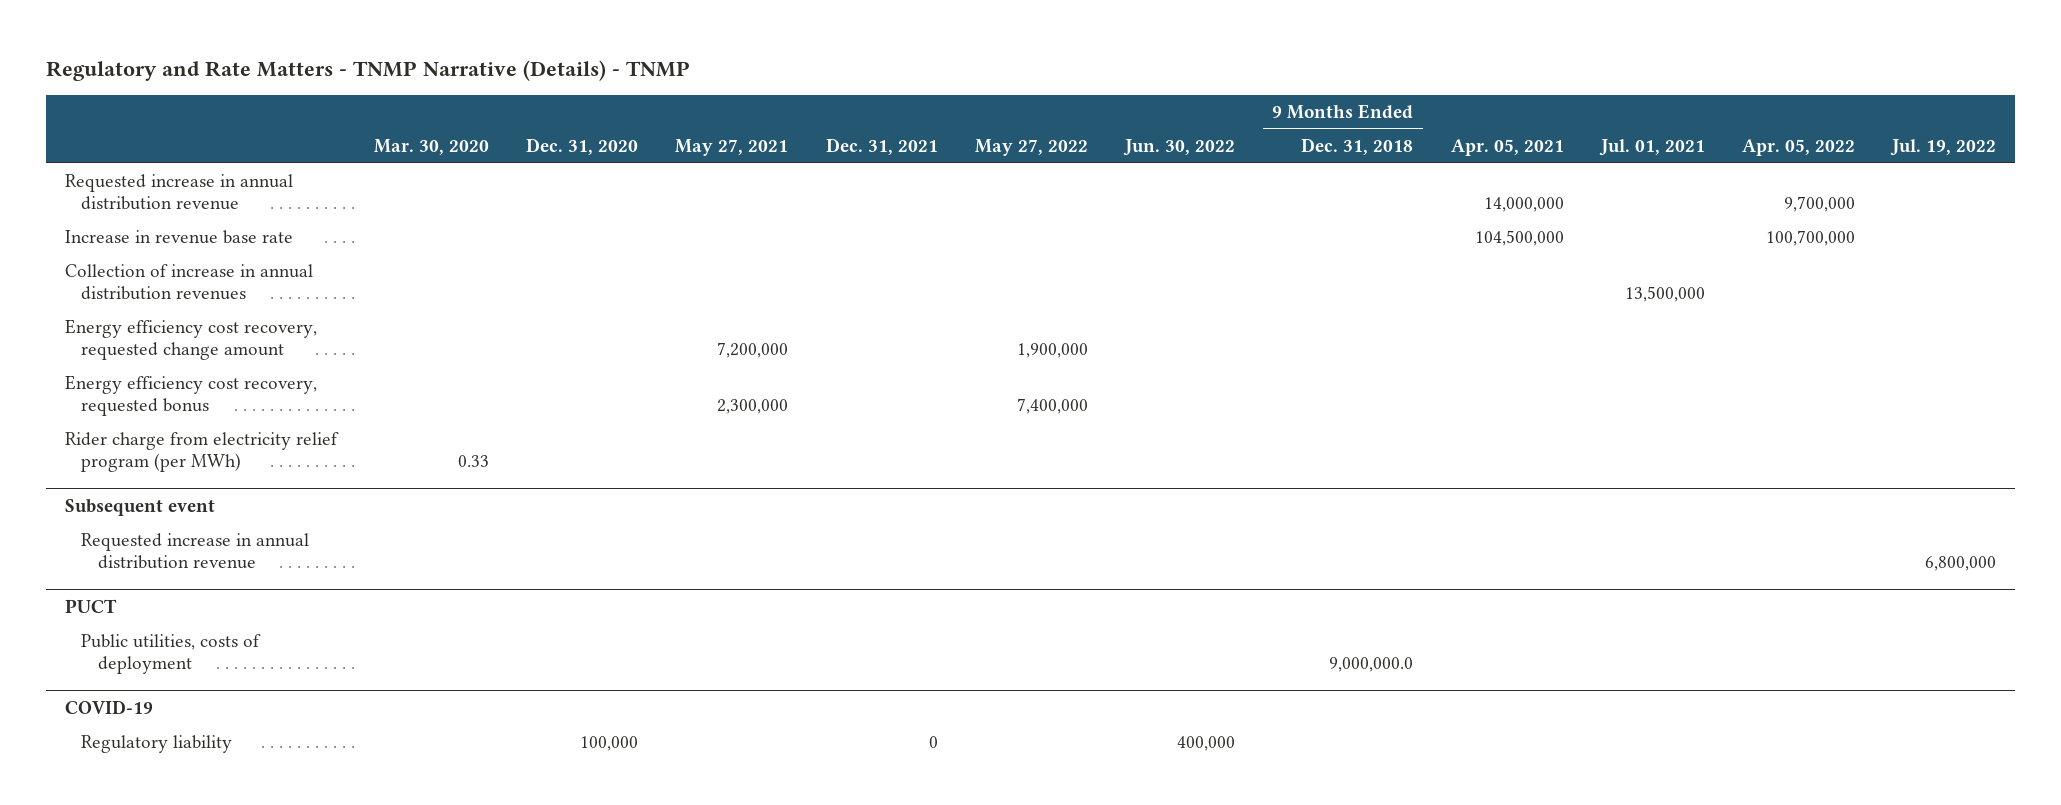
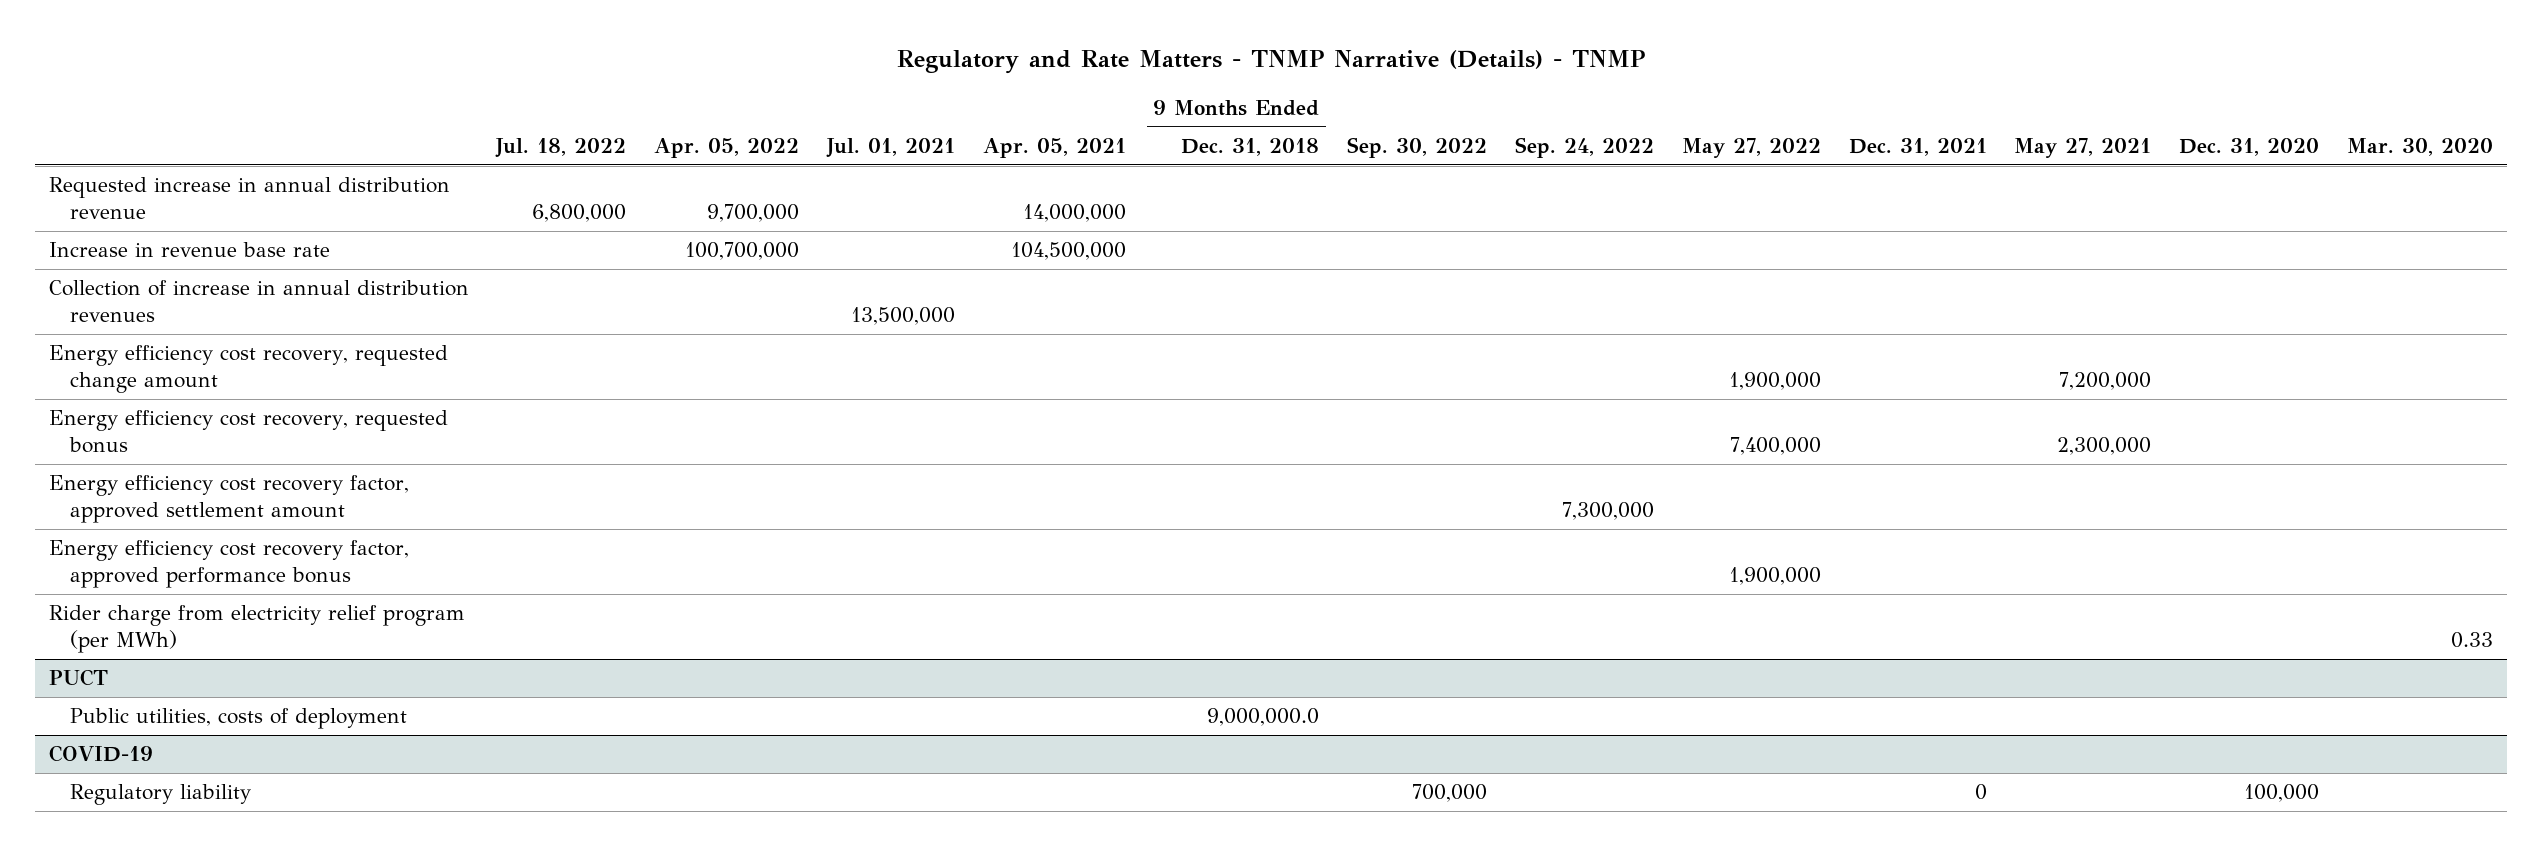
[1123,138,1236,156] Jun. 30, 2022 -> none
[1890,138,1997,156] Jul. 19, 2022 -> none
none -> [495,138,627,159] Jul. 18, 2022
none -> [1347,137,1488,159] Sep. 30, 2022
none -> [1515,137,1655,159] Sep. 24, 2022
none -> [48,475,409,524] Energy efficiency cost recovery factor, approved settlement amount
none -> [48,540,409,589] Energy efficiency cost recovery factor, approved performance bonus
[64,499,215,517] Subsequent event -> none
[81,533,310,570] Requested increase in annual distribution revenue -> none

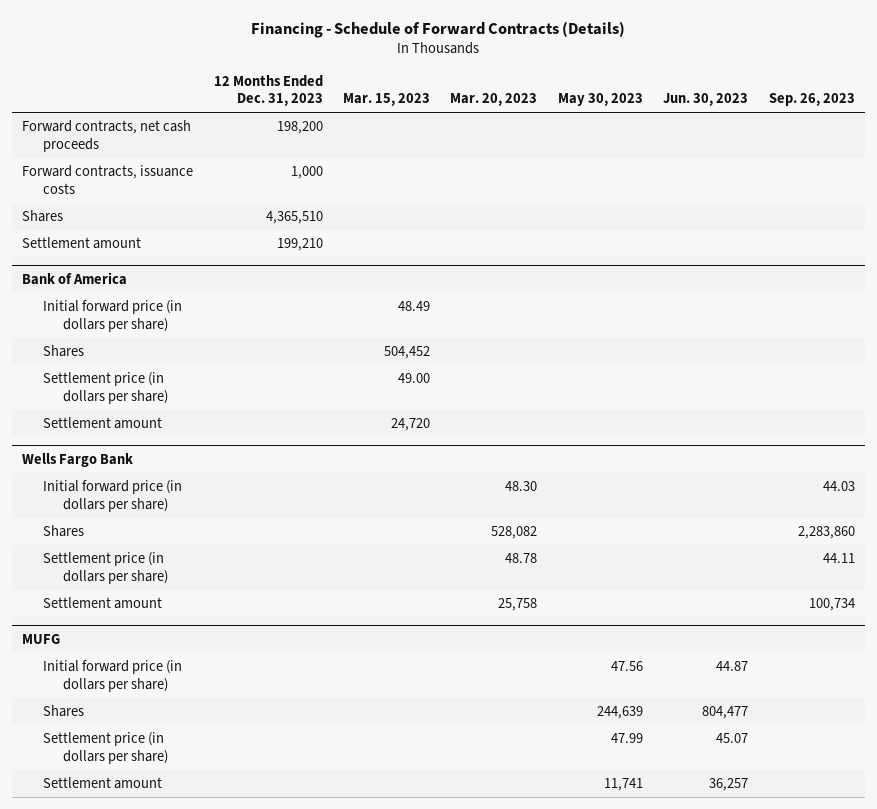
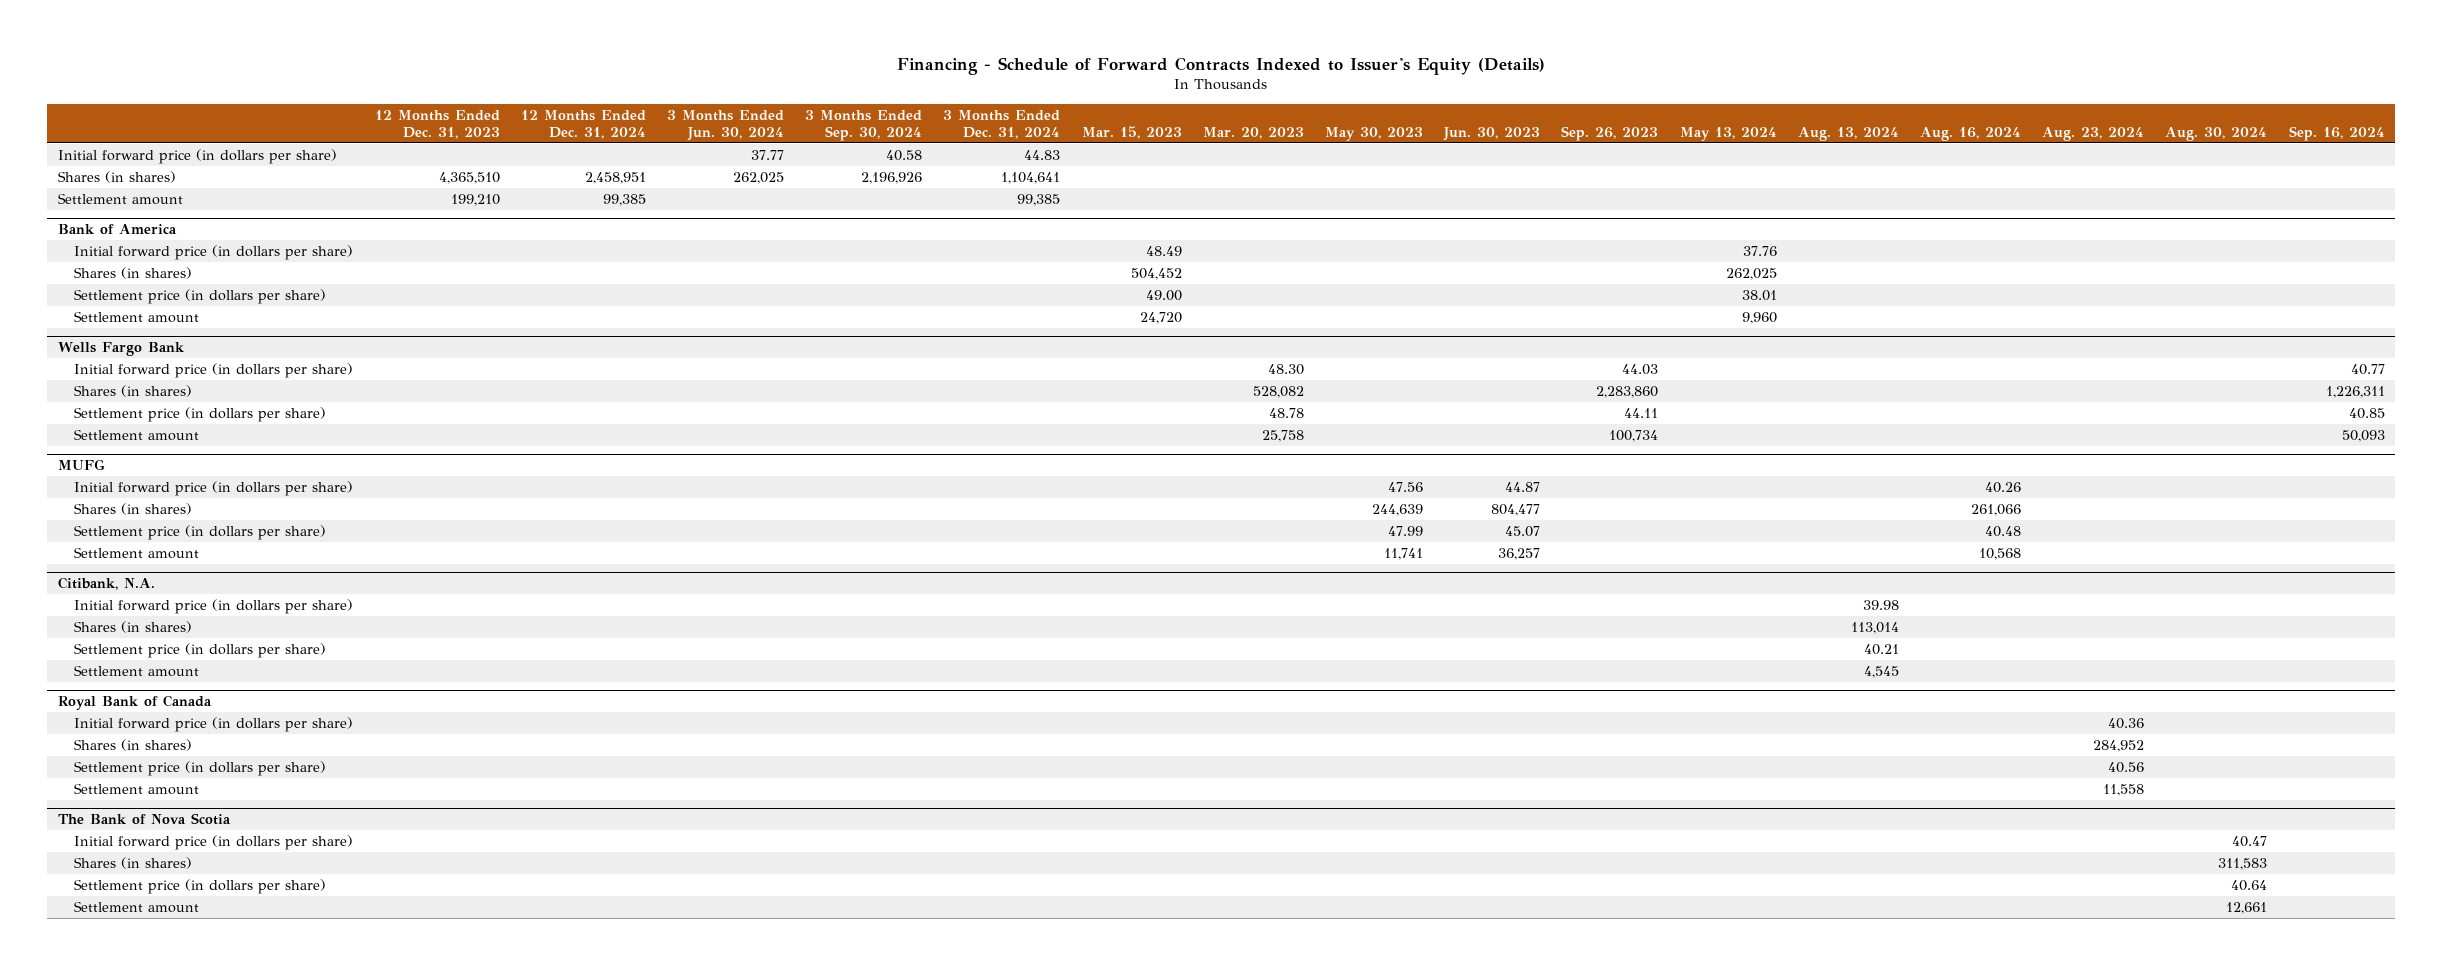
[251,20,626,38] Financing - Schedule of Forward Contracts (Details) -> [897,56,1546,75] Financing - Schedule of Forward Contracts Indexed to Issuer's Equity (Details)
none -> [520,109,646,139] 12 Months Ended Dec. 31, 2024
none -> [667,109,785,141] 3 Months Ended Jun. 30, 2024
none -> [805,109,923,141] 3 Months Ended Sep. 30, 2024
none -> [943,109,1061,139] 3 Months Ended Dec. 31, 2024
none -> [1679,126,1777,141] May 13, 2024
none -> [1797,126,1899,141] Aug. 13, 2024
none -> [1920,126,2022,141] Aug. 16, 2024
none -> [2042,126,2145,141] Aug. 23, 2024
none -> [2165,126,2268,141] Aug. 30, 2024
none -> [2288,125,2385,141] Sep. 16, 2024
[22,120,192,152] Forward contracts, net cash proceeds -> none
[22,165,194,194] Forward contracts, issuance costs -> none
none -> [57,148,337,164] Initial forward price (in dollars per share)
[22,210,64,223] Shares -> [57,170,176,183] Shares (in shares)
[42,345,84,358] Shares -> [74,266,193,279] Shares (in shares)
[42,525,84,538] Shares -> [74,384,193,397] Shares (in shares)
[42,705,84,718] Shares -> [74,502,193,515] Shares (in shares)
none -> [57,577,155,591] Citibank, N.A.
none -> [74,598,354,614] Initial forward price (in dollars per share)
none -> [74,620,193,633] Shares (in shares)
none -> [74,642,327,658] Settlement price (in dollars per share)
none -> [74,664,200,677] Settlement amount
none -> [57,695,212,711] Royal Bank of Canada
none -> [74,716,354,732] Initial forward price (in dollars per share)
none -> [74,738,193,751] Shares (in shares)
none -> [74,760,327,776] Settlement price (in dollars per share)
none -> [74,782,200,795] Settlement amount
none -> [57,813,231,826] The Bank of Nova Scotia
none -> [74,834,354,850] Initial forward price (in dollars per share)
none -> [74,856,193,869] Shares (in shares)
none -> [74,878,327,894] Settlement price (in dollars per share)
none -> [74,900,200,913] Settlement amount

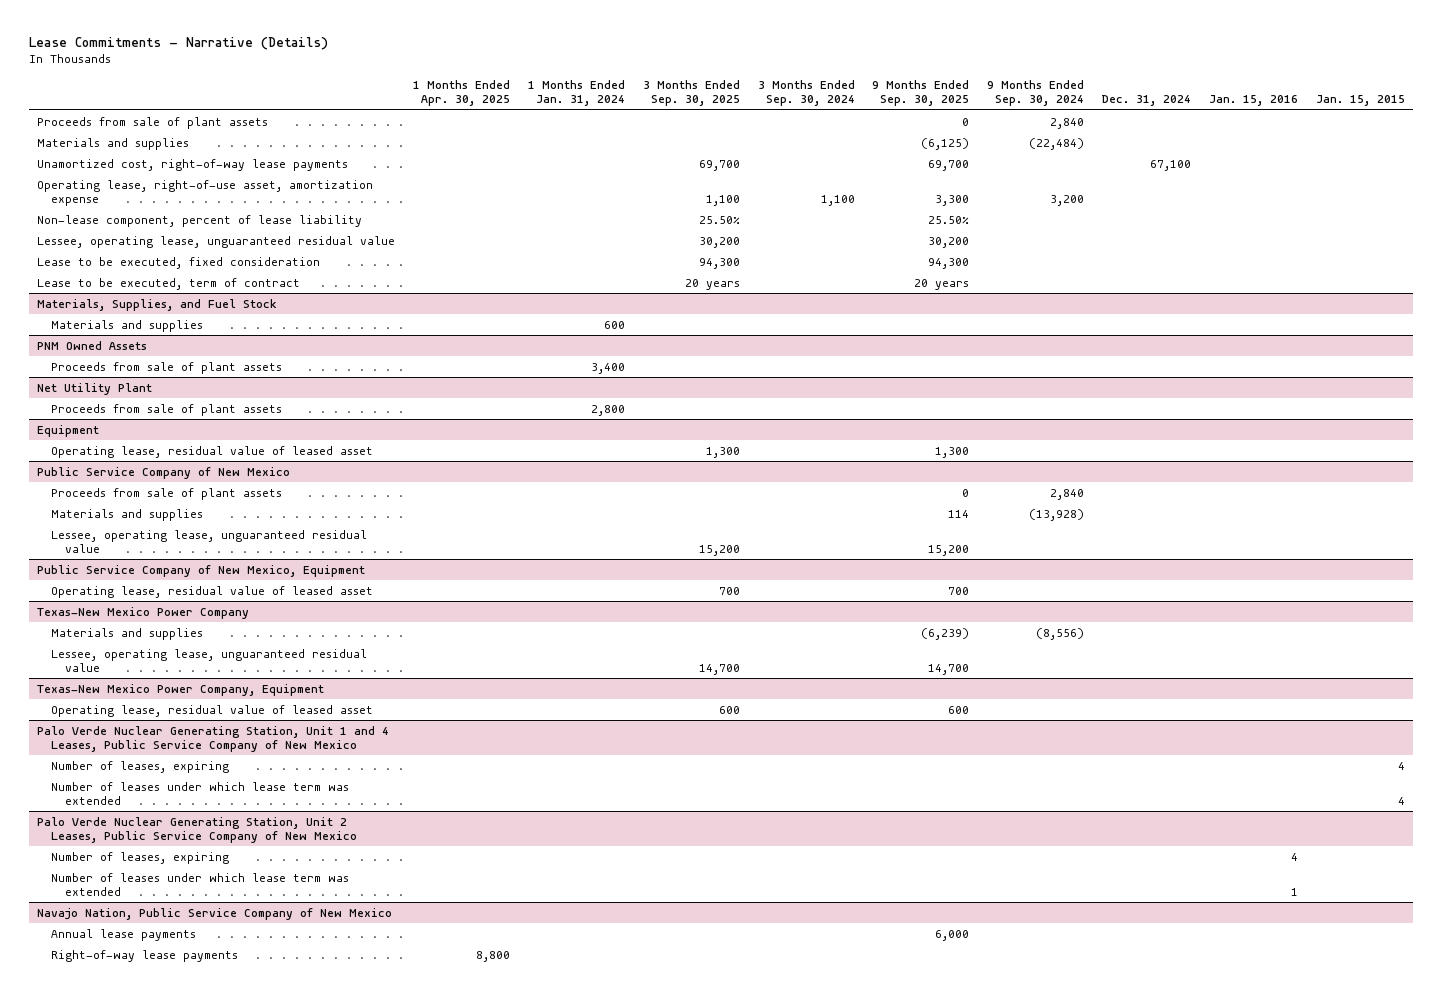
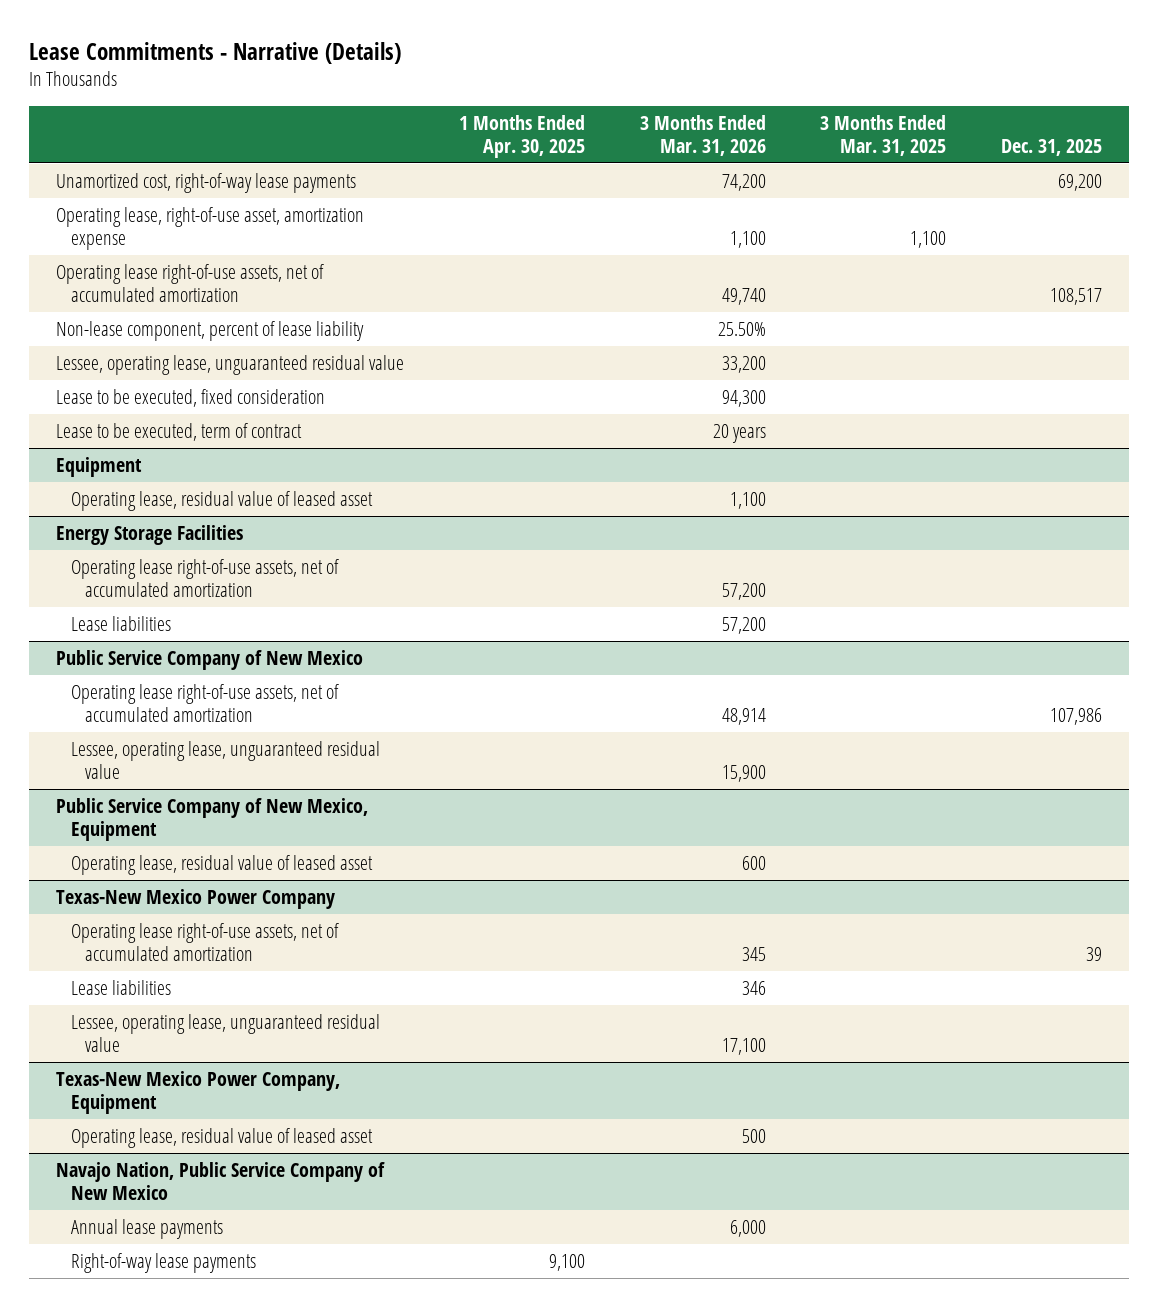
[528,80,626,107] 1 Months Ended Jan. 31, 2024 -> none
[642,80,740,107] 3 Months Ended Sep. 30, 2025 -> none
[757,80,855,107] 3 Months Ended Sep. 30, 2024 -> none
[872,80,970,107] 9 Months Ended Sep. 30, 2025 -> none
[987,80,1085,107] 9 Months Ended Sep. 30, 2024 -> none
[1101,95,1191,107] Dec. 31, 2024 -> none
[1208,95,1298,107] Jan. 15, 2016 -> none
[1315,95,1405,107] Jan. 15, 2015 -> none
none -> [639,114,766,156] 3 Months Ended Mar. 31, 2026
none -> [820,114,947,156] 3 Months Ended Mar. 31, 2025
none -> [1000,138,1102,156] Dec. 31, 2025
[37,116,269,129] Proceeds from sale of plant assets -> none
[37,137,190,150] Materials and supplies -> none
none -> [56,263,325,302] Operating lease right-of-use assets, net of accumulated amortization
[37,298,278,311] Materials, Supplies, and Fuel Stock -> none
[51,319,204,332] Materials and supplies -> none
[37,340,148,350] PNM Owned Assets -> none
[51,361,283,374] Proceeds from sale of plant assets -> none
[37,382,153,395] Net Utility Plant -> none
[51,403,283,416] Proceeds from sale of plant assets -> none
none -> [56,524,244,545] Energy Storage Facilities
none -> [70,558,339,597] Operating lease right-of-use assets, net of accumulated amortization
none -> [70,615,171,631] Lease liabilities
[51,487,283,500] Proceeds from sale of plant assets -> none
[51,508,204,521] Materials and supplies -> none
none -> [70,683,339,722] Operating lease right-of-use assets, net of accumulated amortization
[51,627,204,640] Materials and supplies -> none
none -> [70,922,339,961] Operating lease right-of-use assets, net of accumulated amortization
none -> [70,979,171,995] Lease liabilities
[37,725,390,752] Palo Verde Nuclear Generating Station, Unit 1 and 4 Leases, Public Service Company of New Mexico -> none
[51,760,230,773] Number of leases, expiring -> none
[51,781,350,805] Number of leases under which lease term was extended -> none
[37,816,358,843] Palo Verde Nuclear Generating Station, Unit 2 Leases, Public Service Company of New Mexico -> none
[51,851,230,864] Number of leases, expiring -> none
[51,872,350,896] Number of leases under which lease term was extended -> none
[476,950,511,962] 8,800 -> [548,1253,585,1271] 9,100

